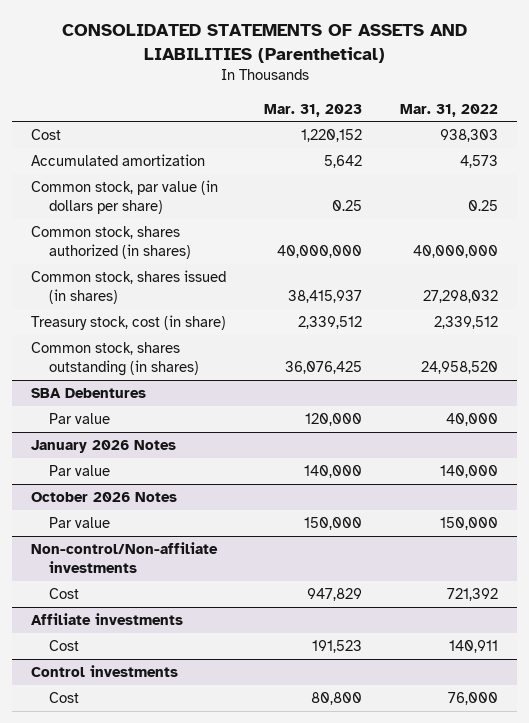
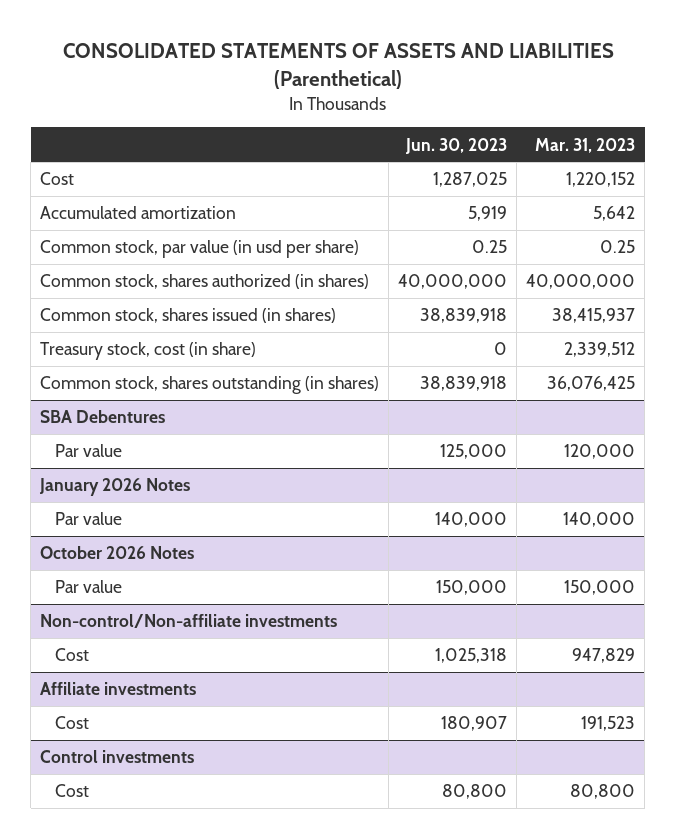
[399,103,498,117] Mar. 31, 2022 -> none
none -> [405,137,508,154] Jun. 30, 2023
[31,180,219,214] Common stock, par value (in dollars per share) -> [40,240,360,259] Common stock, par value (in usd per share)

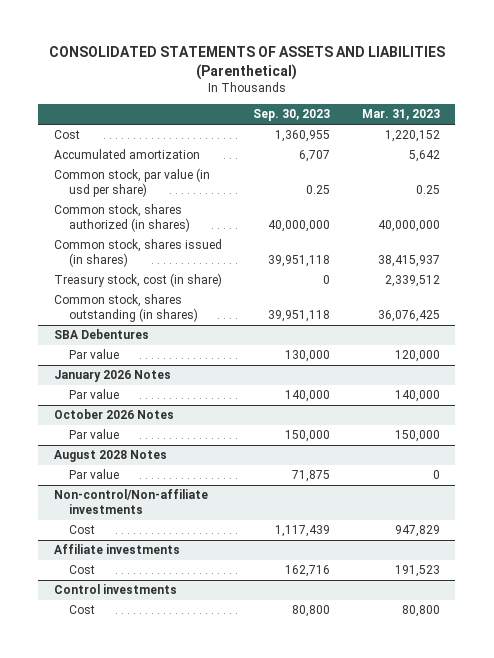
[405,137,508,154] Jun. 30, 2023 -> none
none -> [253,109,331,122] Sep. 30, 2023
none -> [54,450,168,463] August 2028 Notes
none -> [68,469,119,480] Par value

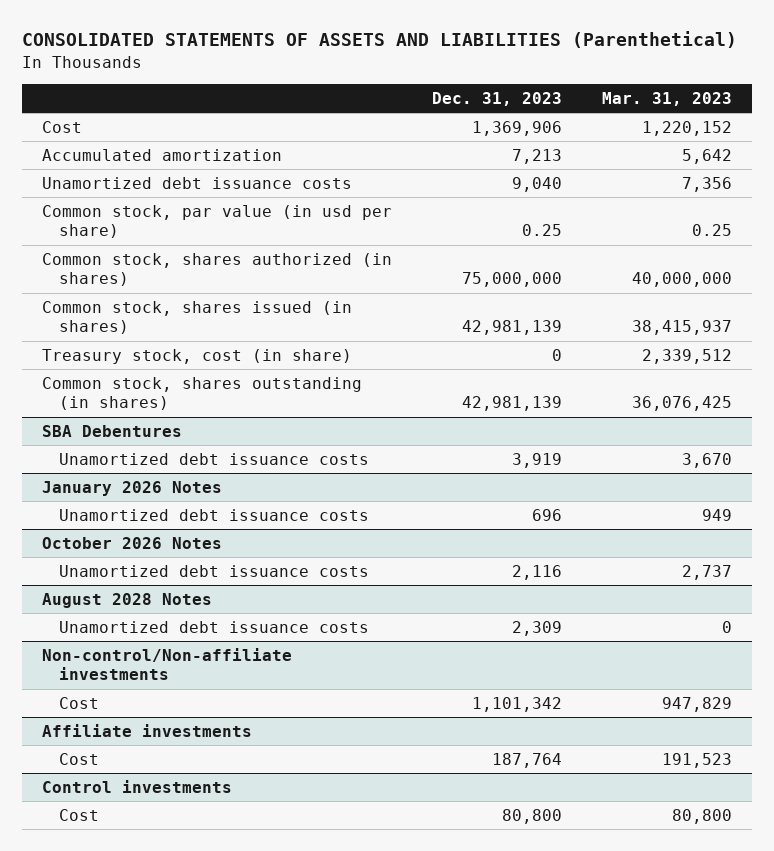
[253,109,331,122] Sep. 30, 2023 -> none
none -> [432,91,563,106] Dec. 31, 2023
none -> [41,176,352,189] Unamortized debt issuance costs
[68,349,119,360] Par value -> none
none -> [59,452,370,465] Unamortized debt issuance costs
[68,389,119,400] Par value -> none
none -> [59,508,370,521] Unamortized debt issuance costs
[68,429,119,440] Par value -> none
none -> [59,564,370,577] Unamortized debt issuance costs
[68,469,119,480] Par value -> none
none -> [59,620,370,633] Unamortized debt issuance costs

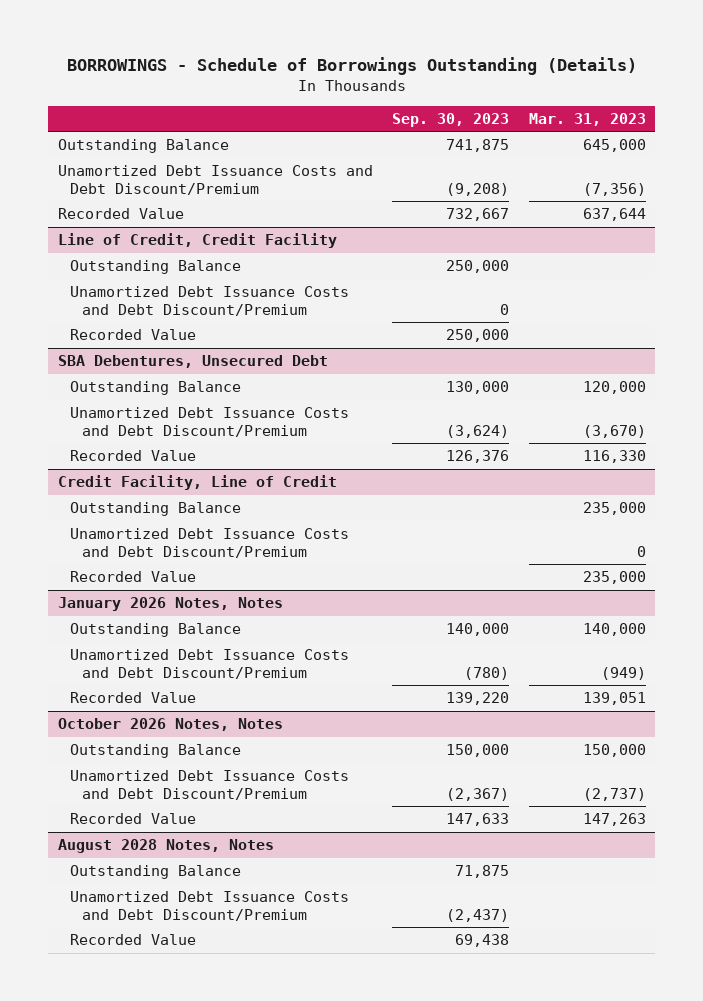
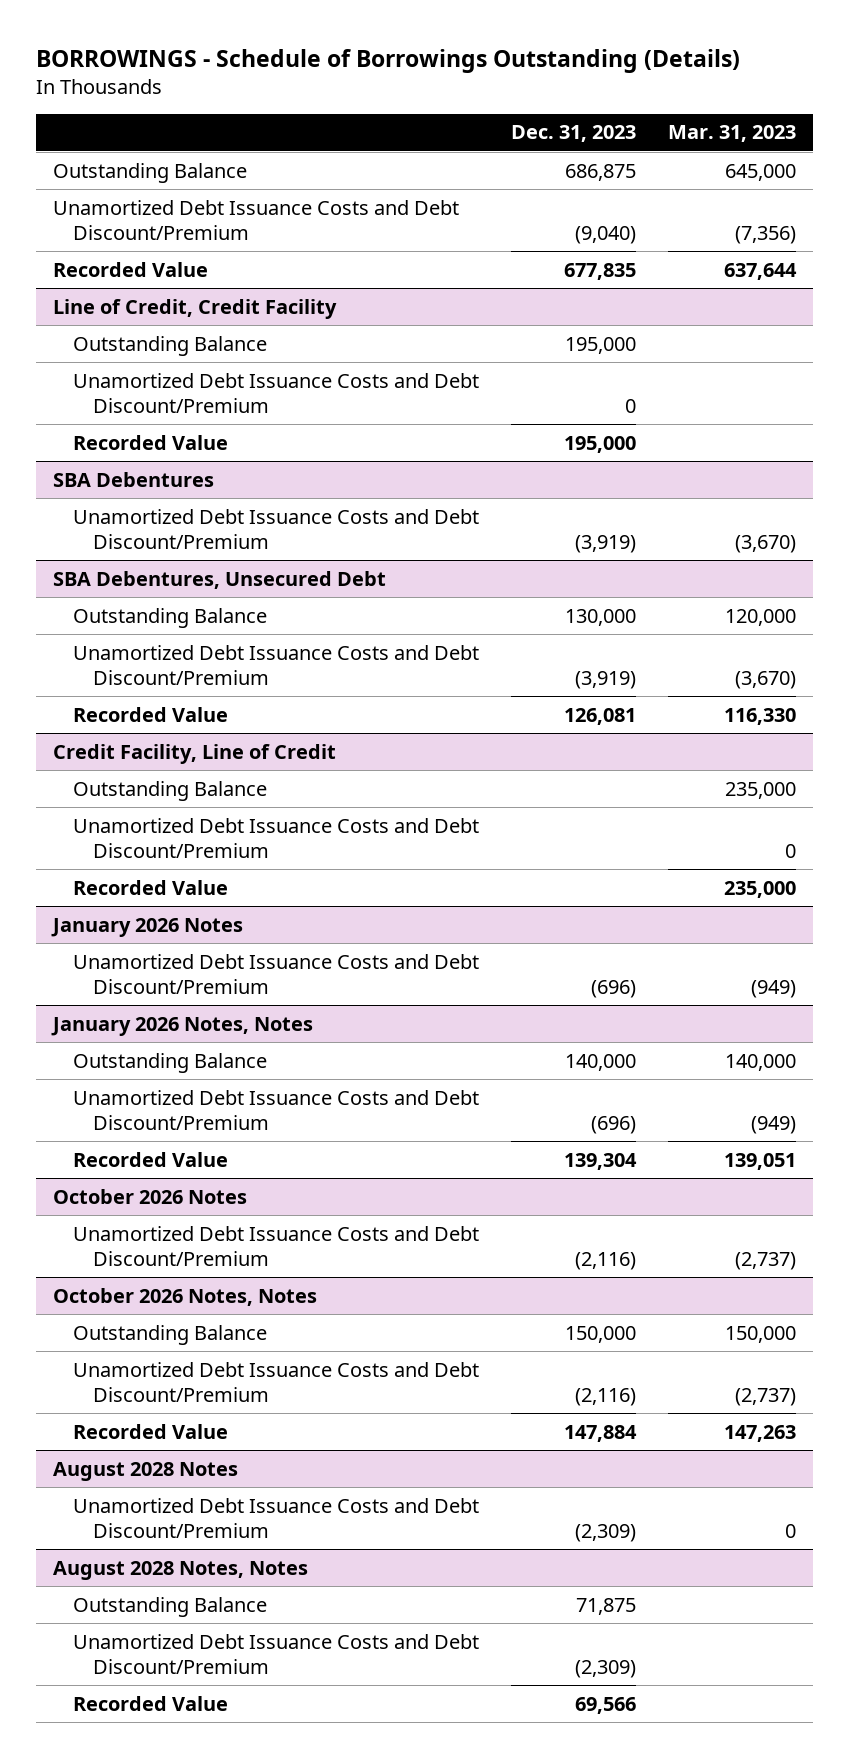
[392,112,510,127] Sep. 30, 2023 -> none
none -> [511,125,637,143] Dec. 31, 2023
none -> [52,471,214,487] SBA Debentures
none -> [72,508,479,550] Unamortized Debt Issuance Costs and Debt Discount/Premium
none -> [50,917,243,937] January 2026 Notes
none -> [72,953,479,995] Unamortized Debt Issuance Costs and Debt Discount/Premium
none -> [52,1188,247,1204] October 2026 Notes
none -> [72,1225,479,1267] Unamortized Debt Issuance Costs and Debt Discount/Premium
none -> [52,1461,238,1481] August 2028 Notes
none -> [72,1497,479,1539] Unamortized Debt Issuance Costs and Debt Discount/Premium

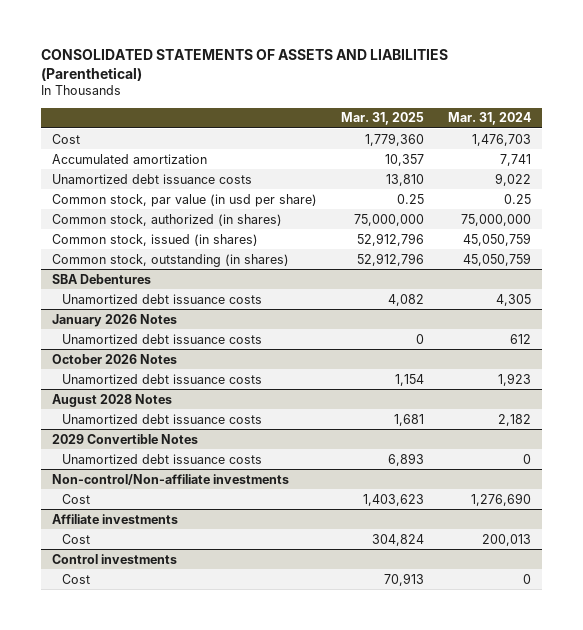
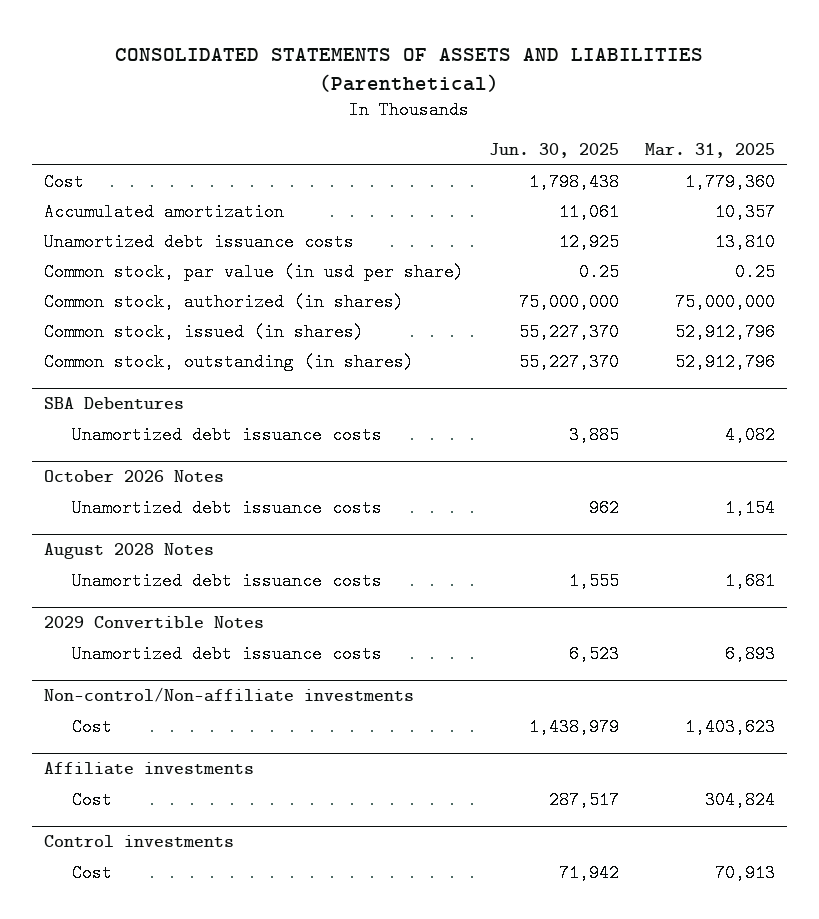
[447,112,531,126] Mar. 31, 2024 -> none
none -> [489,143,620,159] Jun. 30, 2025
[52,313,178,327] January 2026 Notes -> none
[61,333,262,344] Unamortized debt issuance costs -> none

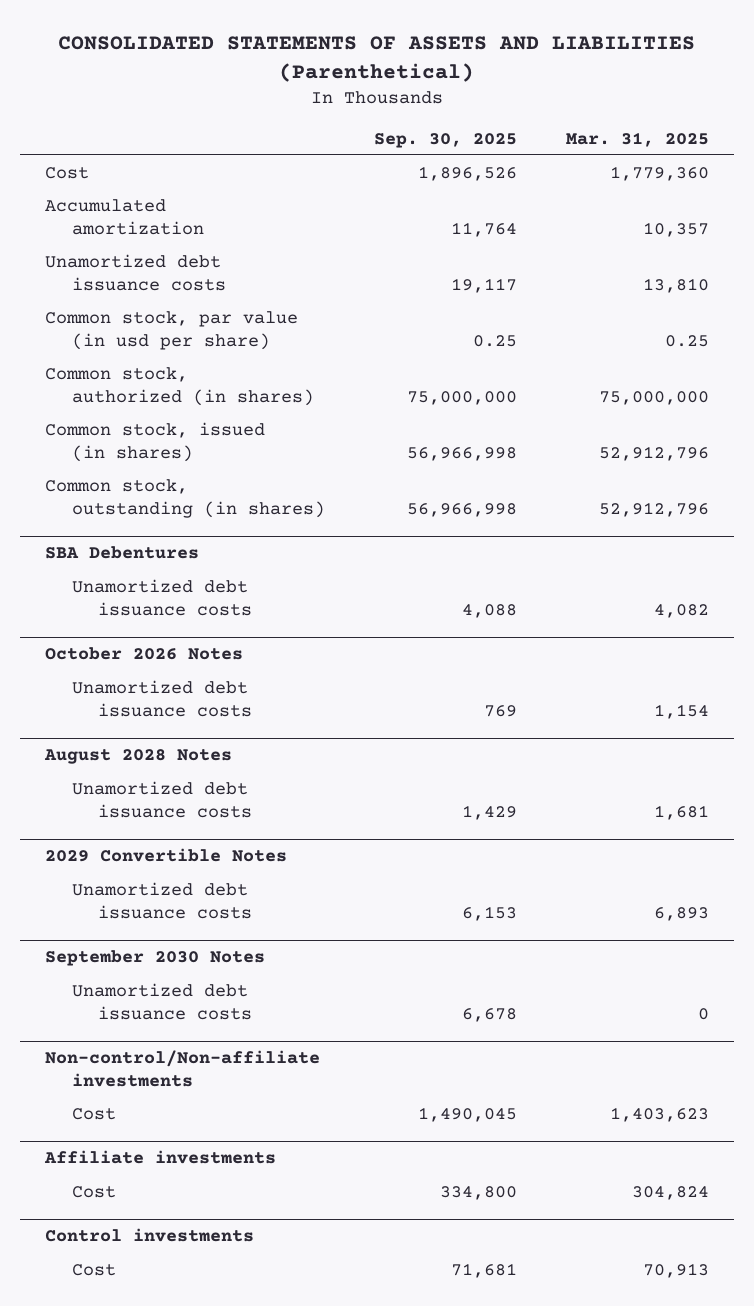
[489,143,620,159] Jun. 30, 2025 -> none
none -> [374,132,518,148] Sep. 30, 2025
none -> [45,950,266,967] September 2030 Notes
none -> [71,983,253,1020] Unamortized debt issuance costs

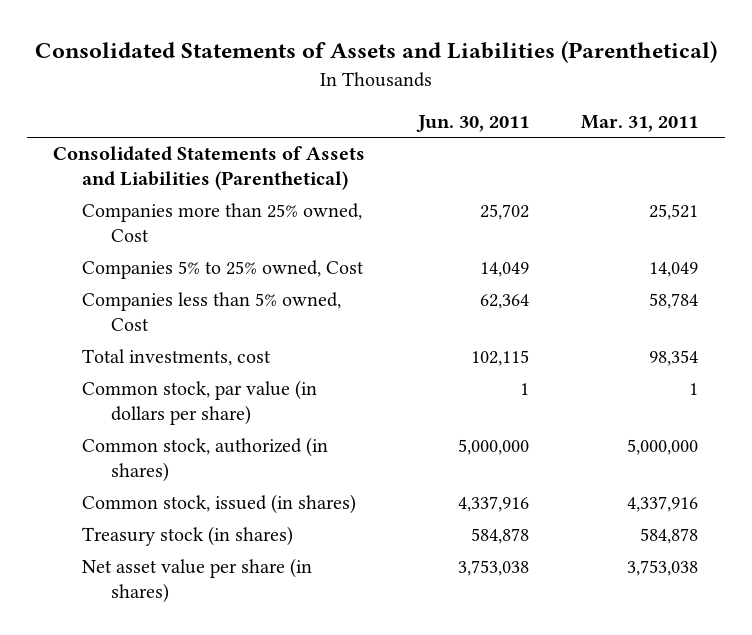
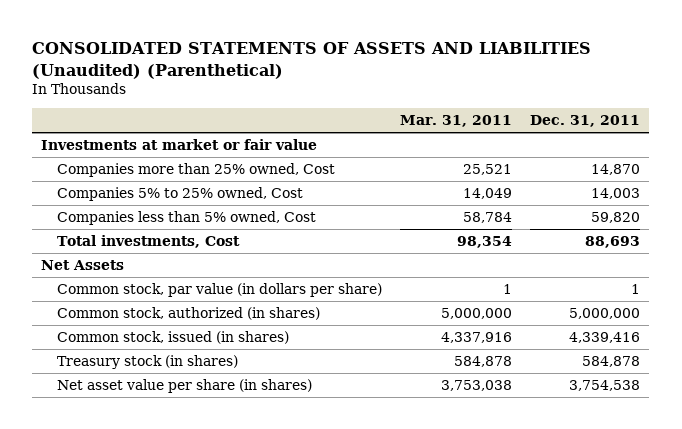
[34,41,717,64] Consolidated Statements of Assets and Liabilities (Parenthetical) -> [32,41,592,79] CONSOLIDATED STATEMENTS OF ASSETS AND LIABILITIES (Unaudited) (Parenthetical)
[415,115,529,133] Jun. 30, 2011 -> none
none -> [530,115,641,128] Dec. 31, 2011
[53,146,366,191] Consolidated Statements of Assets and Liabilities (Parenthetical) -> none
none -> [41,139,318,151] Investments at market or fair value
[82,349,272,367] Total investments, cost -> [56,235,240,249] Total investments, Cost
none -> [41,260,125,271] Net Assets

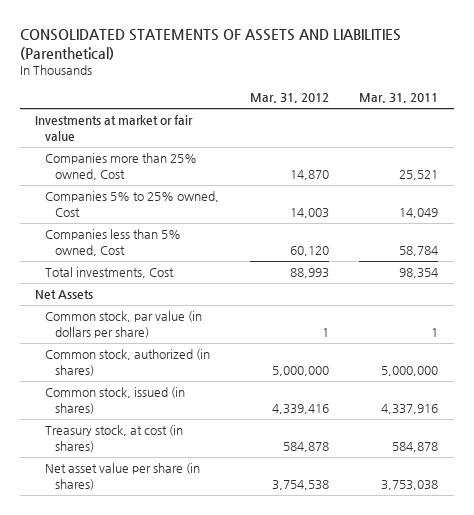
[32,41,592,79] CONSOLIDATED STATEMENTS OF ASSETS AND LIABILITIES (Unaudited) (Parenthetical) -> [19,28,401,60] CONSOLIDATED STATEMENTS OF ASSETS AND LIABILITIES (Parenthetical)
[530,115,641,128] Dec. 31, 2011 -> none
none -> [249,93,329,104] Mar. 31, 2012
[56,355,238,370] Treasury stock (in shares) -> [44,425,183,453] Treasury stock, at cost (in shares)

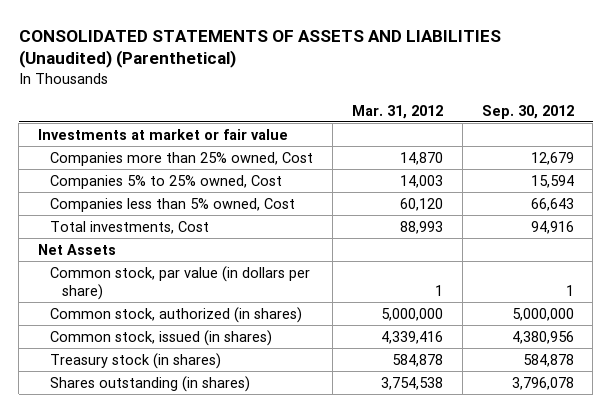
[19,28,401,60] CONSOLIDATED STATEMENTS OF ASSETS AND LIABILITIES (Parenthetical) -> [18,29,501,69] CONSOLIDATED STATEMENTS OF ASSETS AND LIABILITIES (Unaudited) (Parenthetical)
[359,93,439,104] Mar. 31, 2011 -> none
none -> [481,104,574,119] Sep. 30, 2012
[44,425,183,453] Treasury stock, at cost (in shares) -> [50,352,222,369] Treasury stock (in shares)
[44,463,200,491] Net asset value per share (in shares) -> [50,375,251,392] Shares outstanding (in shares)

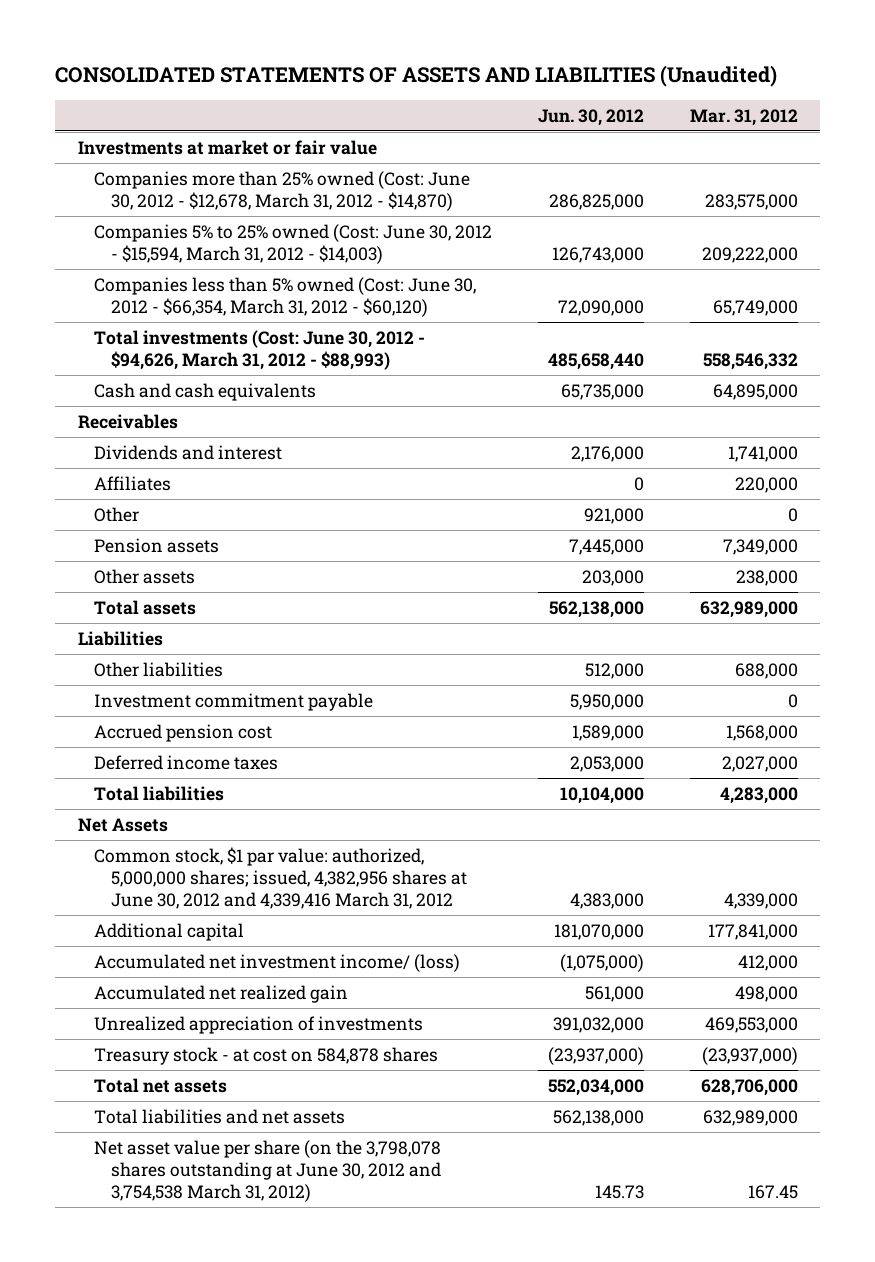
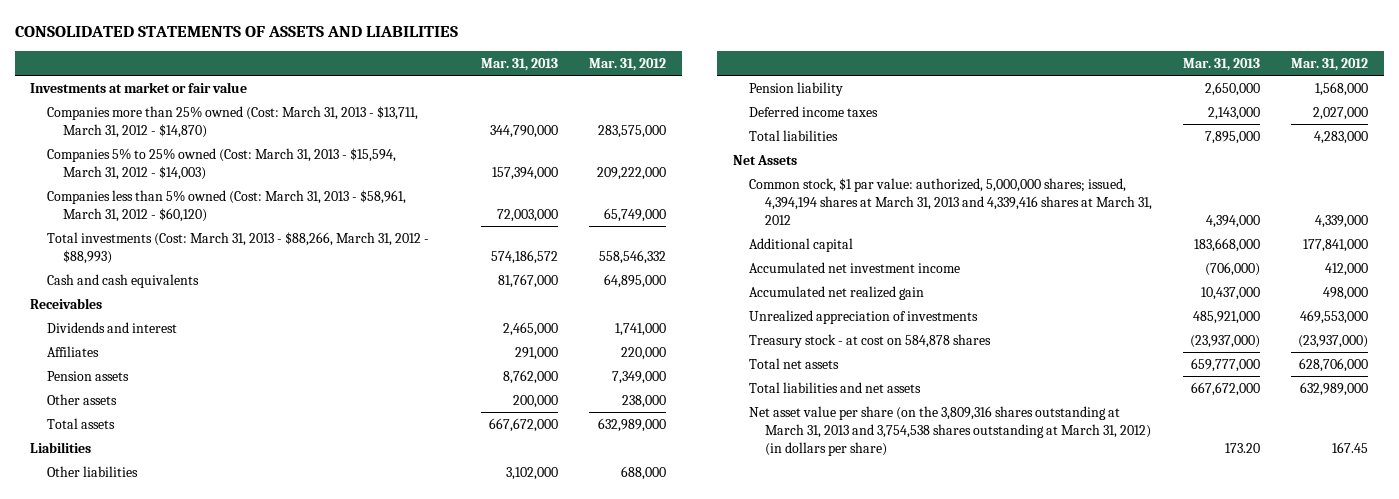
[54,65,777,88] CONSOLIDATED STATEMENTS OF ASSETS AND LIABILITIES (Unaudited) -> [14,26,458,38] CONSOLIDATED STATEMENTS OF ASSETS AND LIABILITIES
[537,108,644,126] Jun. 30, 2012 -> none
none -> [481,58,559,72] Mar. 31, 2013
[94,170,471,211] Companies more than 25% owned (Cost: June 30, 2012 - $12,678, March 31, 2012 - $14,870) -> [46,105,418,138] Companies more than 25% owned (Cost: March 31, 2013 - $13,711, March 31, 2012 - $14,870)
[94,223,493,264] Companies 5% to 25% owned (Cost: June 30, 2012 - $15,594, March 31, 2012 - $14,003) -> [46,147,396,180] Companies 5% to 25% owned (Cost: March 31, 2013 - $15,594, March 31, 2012 - $14,003)
[94,276,477,317] Companies less than 5% owned (Cost: June 30, 2012 - $66,354, March 31, 2012 - $60,120) -> [46,189,406,222] Companies less than 5% owned (Cost: March 31, 2013 - $58,961, March 31, 2012 - $60,120)
[94,329,426,370] Total investments (Cost: June 30, 2012 - $94,626, March 31, 2012 - $88,993) -> [46,231,429,264] Total investments (Cost: March 31, 2013 - $88,266, March 31, 2012 - $88,993)
[94,506,140,522] Other -> none
[94,692,374,711] Investment commitment payable -> none
[94,723,273,742] Accrued pension cost -> [749,81,844,96] Pension liability
[94,846,467,909] Common stock, $1 par value: authorized, 5,000,000 shares; issued, 4,382,956 shares at June 30, 2012 and 4,339,416 March 31, 2012 -> [749,177,1153,225] Common stock, $1 par value: authorized, 5,000,000 shares; issued, 4,394,194 shares at March 31, 2013 and 4,339,416 shares at March 31, 2012
[94,953,461,972] Accumulated net investment income/ (loss) -> [749,261,961,273] Accumulated net investment income
[94,1139,442,1202] Net asset value per share (on the 3,798,078 shares outstanding at June 30, 2012 and 3,754,538 March 31, 2012) -> [749,405,1152,456] Net asset value per share (on the 3,809,316 shares outstanding at March 31, 2013 and 3,754,538 shares outstanding at March 31, 2012) (in dollars per share)

